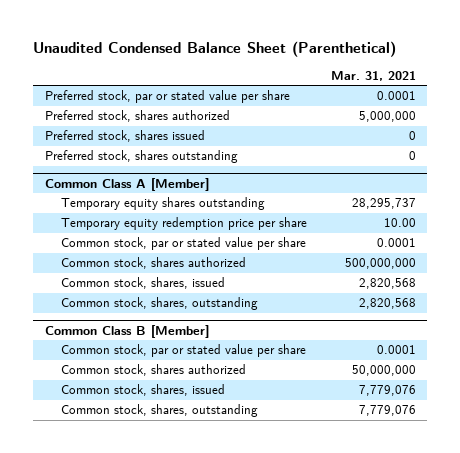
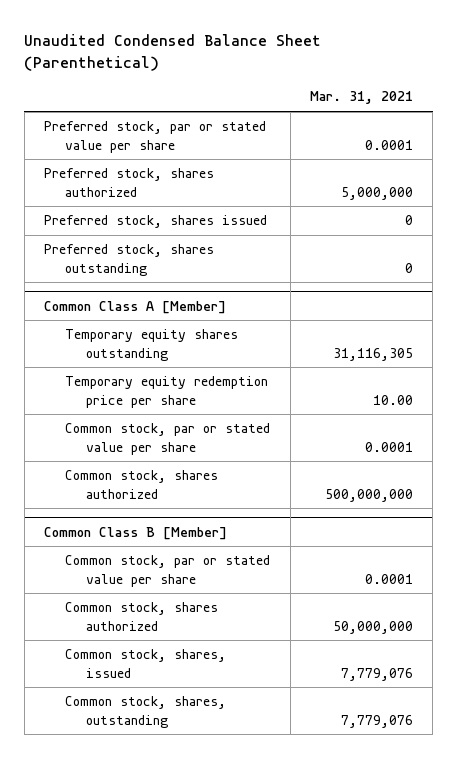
[351,198,416,210] 28,295,737 -> [332,347,413,361] 31,116,305
[61,277,226,290] Common stock, shares, issued -> none
[61,297,259,311] Common stock, shares, outstanding -> none

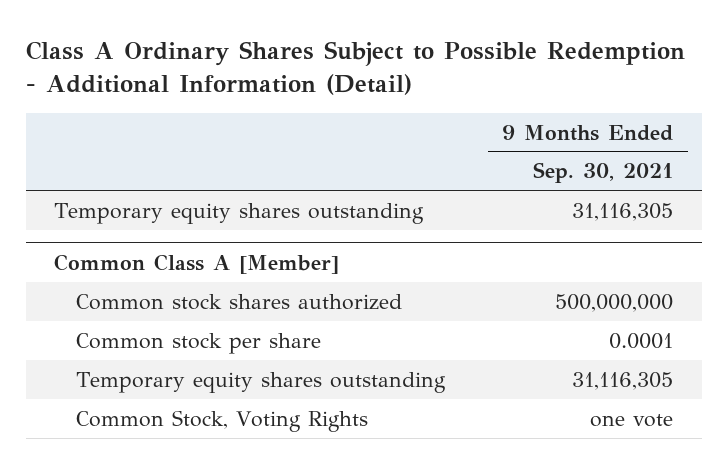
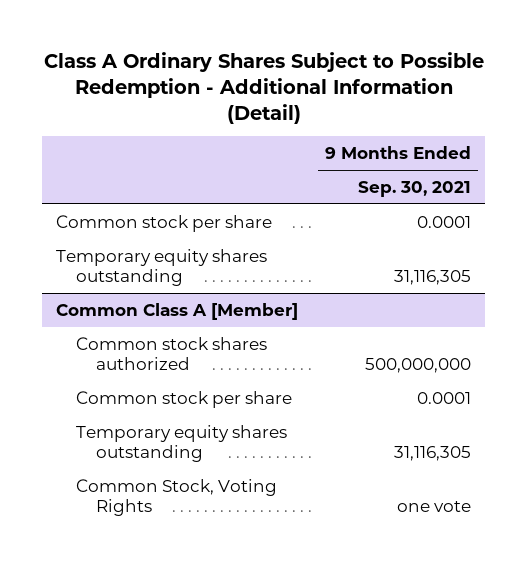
none -> [55,214,272,232] Common stock per share

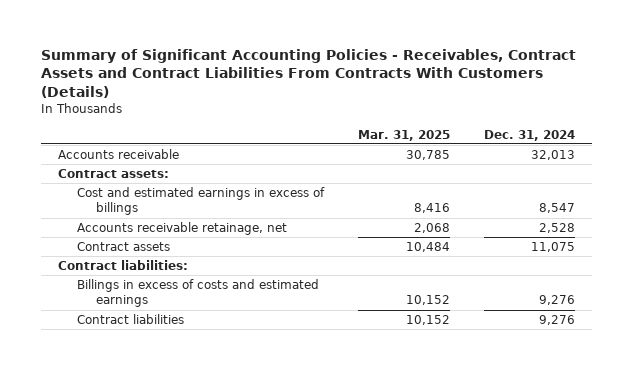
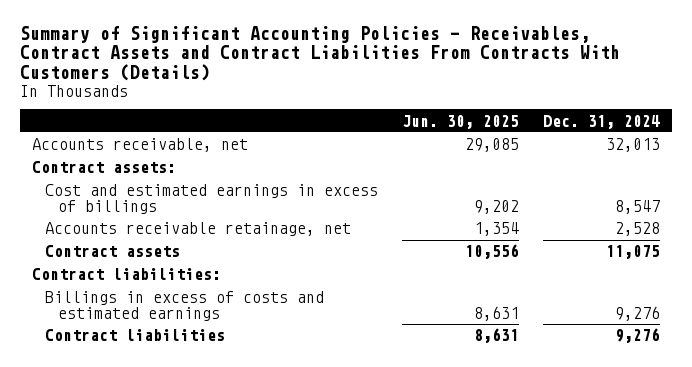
[357,129,450,141] Mar. 31, 2025 -> none
none -> [402,114,520,129] Jun. 30, 2025
[57,148,179,159] Accounts receivable -> [31,138,248,153] Accounts receivable, net

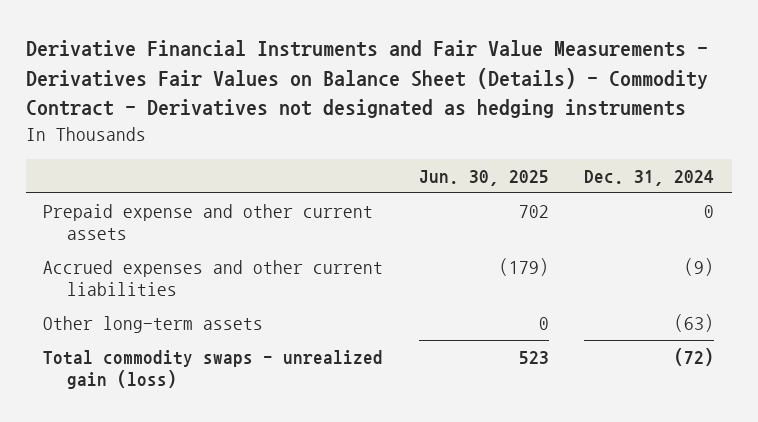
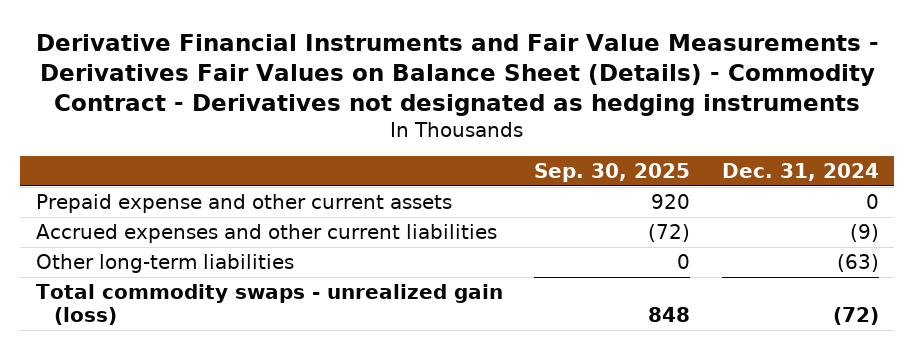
[418,169,549,186] Jun. 30, 2025 -> none
none -> [534,163,691,183] Sep. 30, 2025
[43,316,264,334] Other long-term assets -> [36,253,295,273] Other long-term liabilities

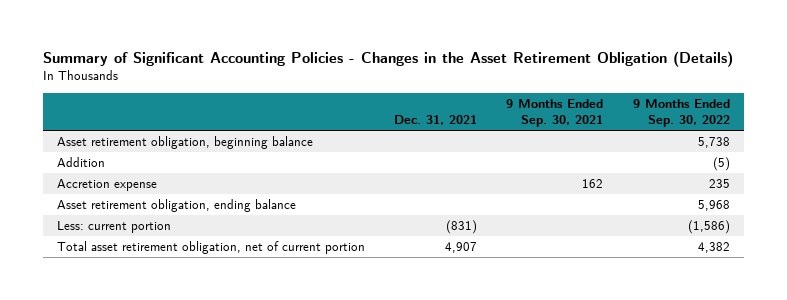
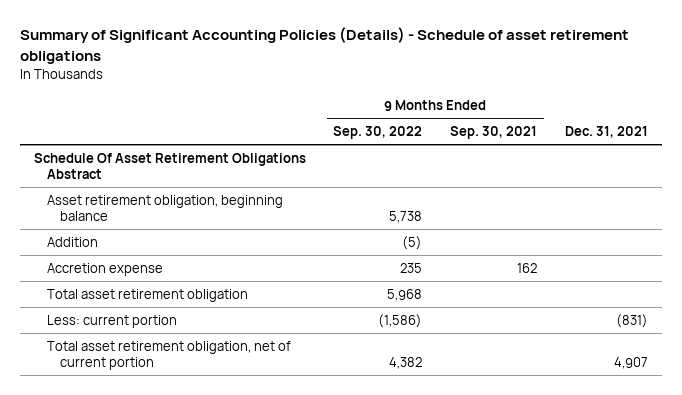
[42,50,733,67] Summary of Significant Accounting Policies - Changes in the Asset Retirement Obligation (Details) -> [19,27,629,64] Summary of Significant Accounting Policies (Details) - Schedule of asset retirement obligations
none -> [33,152,306,179] Schedule Of Asset Retirement Obligations Abstract
[57,198,297,212] Asset retirement obligation, ending balance -> [47,288,249,302] Total asset retirement obligation

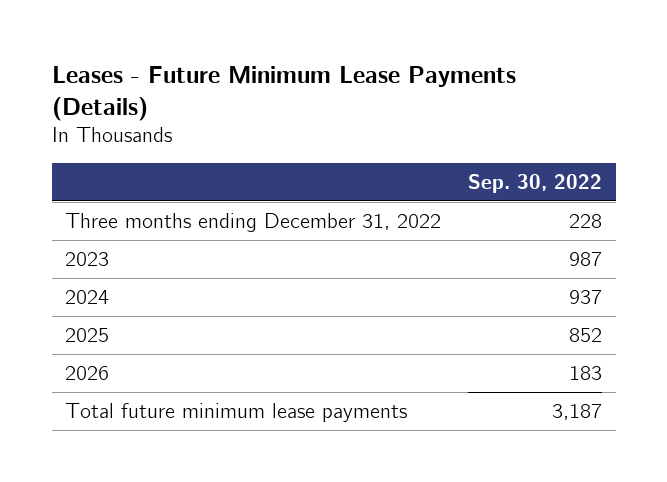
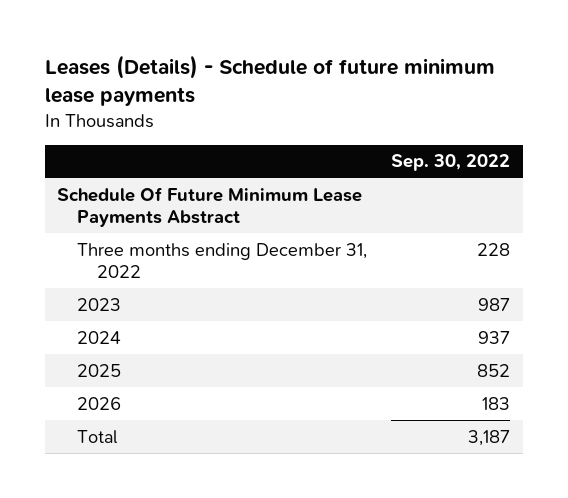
[51,66,516,121] Leases - Future Minimum Lease Payments (Details) -> [45,54,496,106] Leases (Details) - Schedule of future minimum lease payments
none -> [57,186,363,228] Schedule Of Future Minimum Lease Payments Abstract
[65,403,408,423] Total future minimum lease payments -> [77,429,118,444] Total

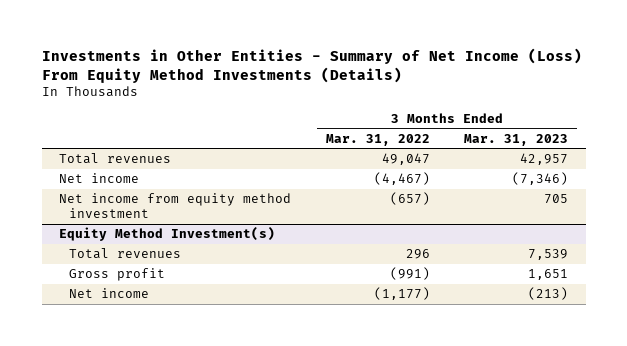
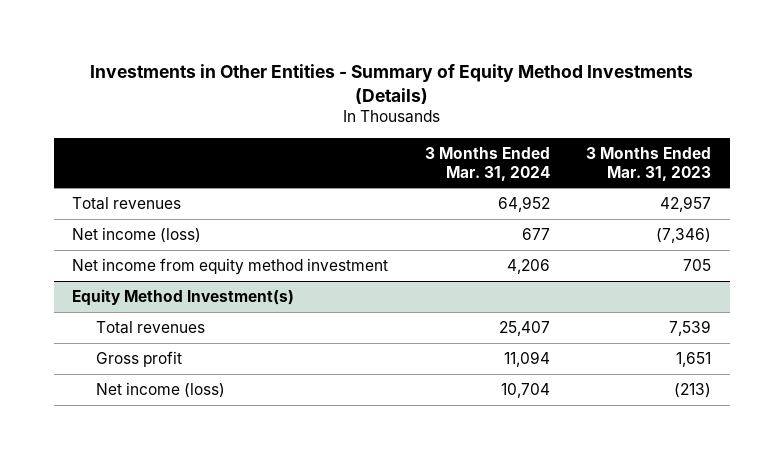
[41,47,582,83] Investments in Other Entities - Summary of Net Income (Loss) From Equity Method Investments (Details) -> [89,63,693,104] Investments in Other Entities - Summary of Equity Method Investments (Details)
[325,133,430,146] Mar. 31, 2022 -> none
none -> [424,146,550,181] 3 Months Ended Mar. 31, 2024
[58,173,139,184] Net income -> [72,227,202,244] Net income (loss)
[69,288,150,299] Net income -> [96,382,226,399] Net income (loss)

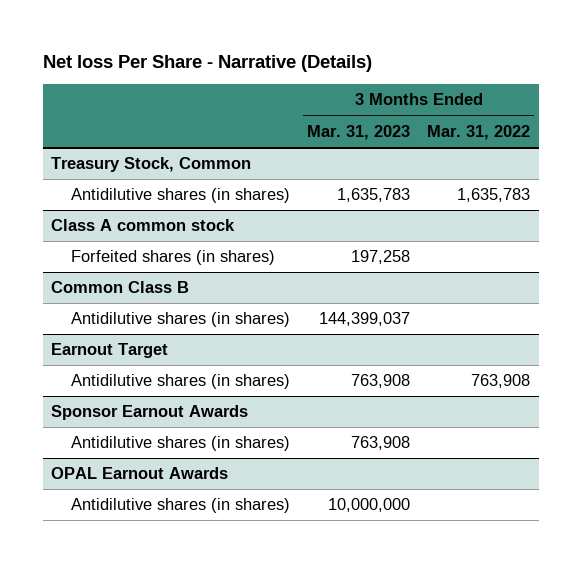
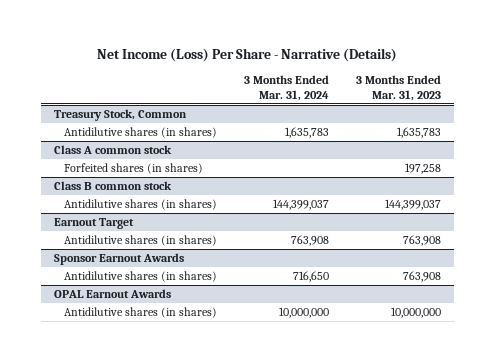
[42,54,372,72] Net loss Per Share - Narrative (Details) -> [97,47,398,62] Net Income (Loss) Per Share - Narrative (Details)
[427,124,531,140] Mar. 31, 2022 -> none
none -> [244,74,330,101] 3 Months Ended Mar. 31, 2024
[50,281,189,294] Common Class B -> [53,181,172,191] Class B common stock

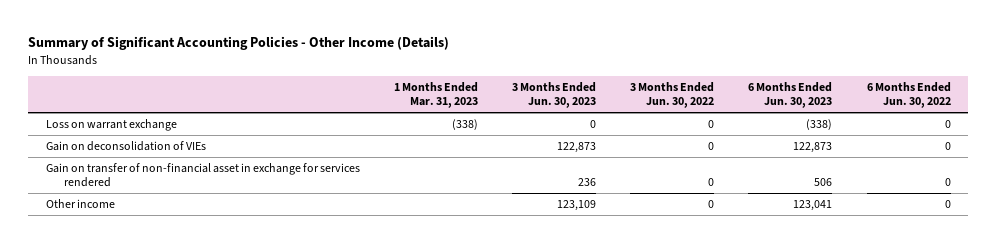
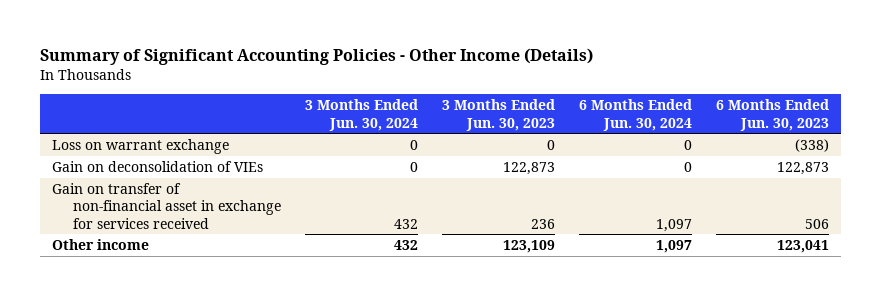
[393,82,478,109] 1 Months Ended Mar. 31, 2023 -> none
[630,82,715,109] 3 Months Ended Jun. 30, 2022 -> none
[866,82,951,109] 6 Months Ended Jun. 30, 2022 -> none
none -> [305,99,419,131] 3 Months Ended Jun. 30, 2024
none -> [579,99,693,131] 6 Months Ended Jun. 30, 2024
[45,162,360,188] Gain on transfer of non-financial asset in exchange for services rendered -> [51,182,282,229] Gain on transfer of non-financial asset in exchange for services received

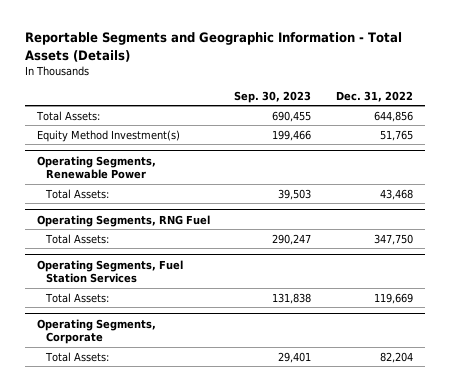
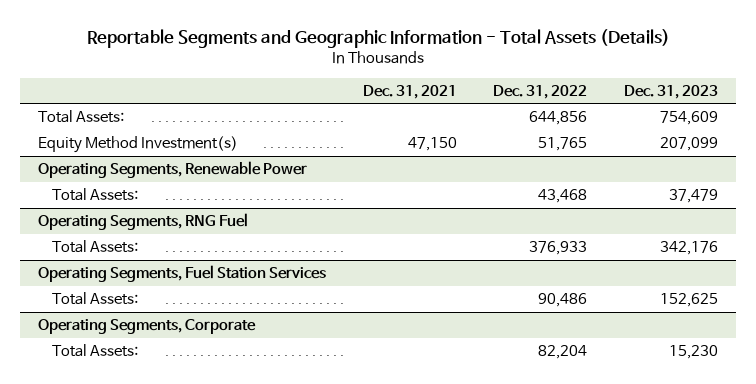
[234,90,312,103] Sep. 30, 2023 -> none
none -> [362,84,457,99] Dec. 31, 2021
none -> [624,84,719,99] Dec. 31, 2023
[373,233,413,245] 347,750 -> [529,241,588,256] 376,933
[373,292,413,304] 119,669 -> [538,293,588,308] 90,486

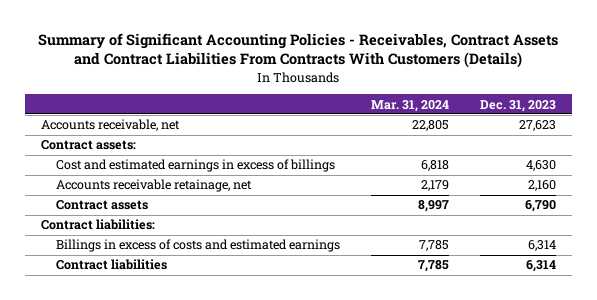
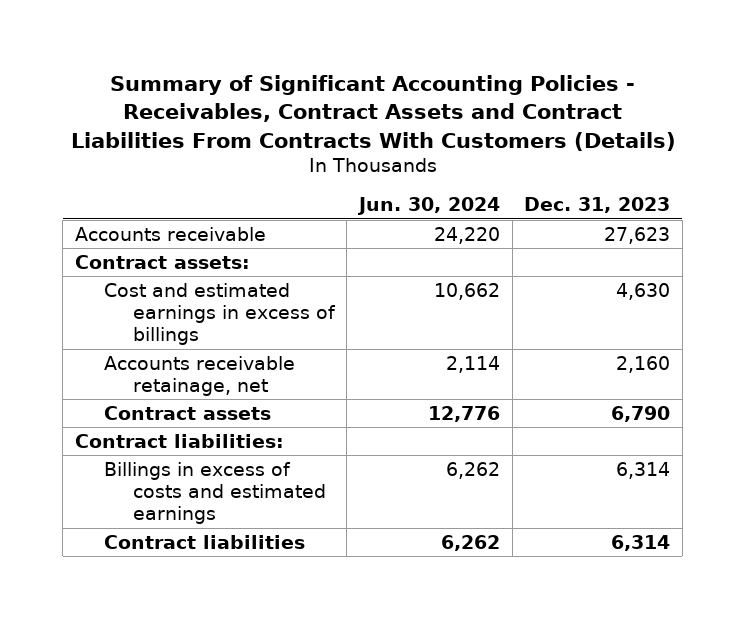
[371,99,450,112] Mar. 31, 2024 -> none
none -> [356,197,500,216] Jun. 30, 2024
[40,119,180,132] Accounts receivable, net -> [74,226,266,241] Accounts receivable

